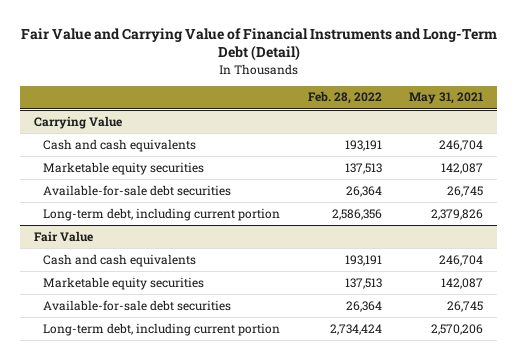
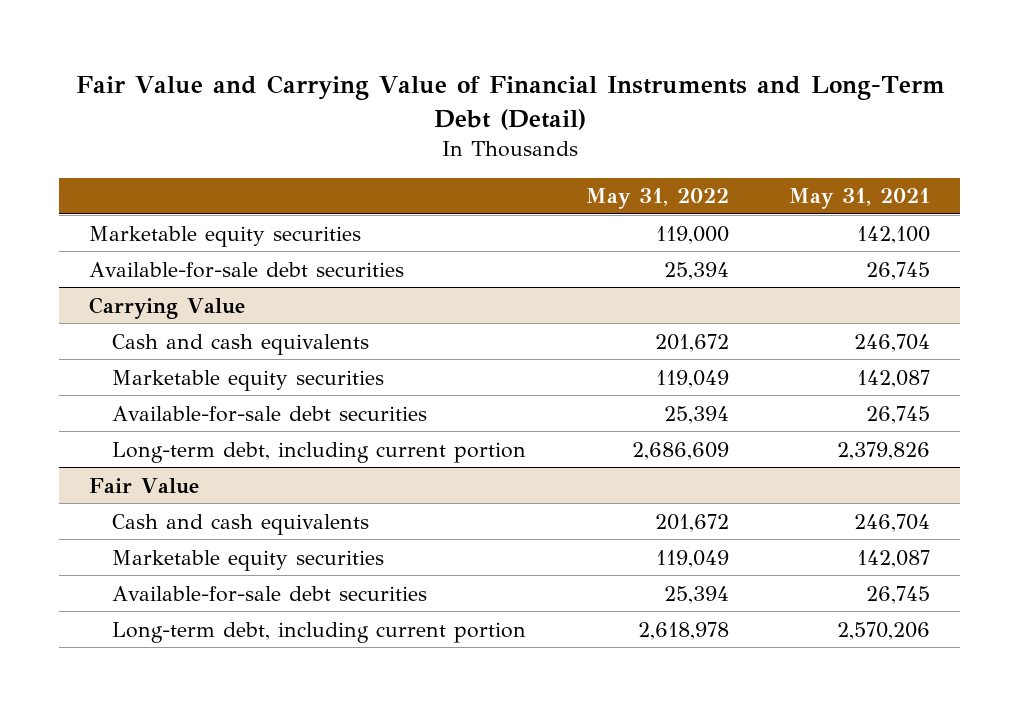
[307,91,382,105] Feb. 28, 2022 -> none
none -> [586,188,730,210] May 31, 2022
none -> [89,225,362,247] Marketable equity securities
none -> [89,261,405,278] Available-for-sale debt securities

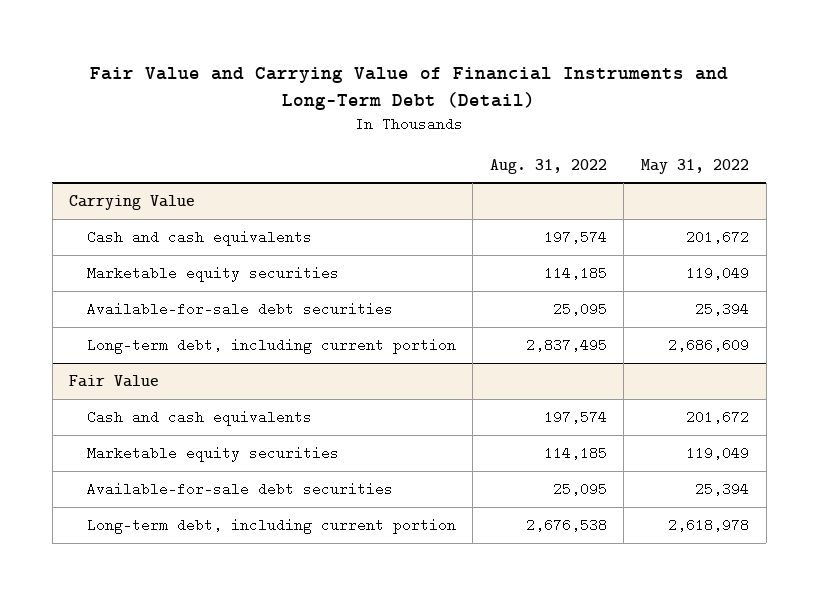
[789,188,931,210] May 31, 2021 -> none
none -> [489,158,607,174] Aug. 31, 2022
[89,225,362,247] Marketable equity securities -> none
[89,261,405,278] Available-for-sale debt securities -> none

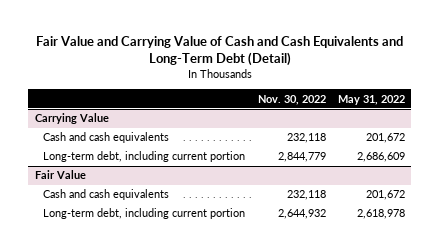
[90,67,729,110] Fair Value and Carrying Value of Financial Instruments and Long-Term Debt (Detail) -> [35,35,403,67] Fair Value and Carrying Value of Cash and Cash Equivalents and Long-Term Debt (Detail)
[489,158,607,174] Aug. 31, 2022 -> none
none -> [257,94,326,105] Nov. 30, 2022
[86,266,339,283] Marketable equity securities -> none
[86,302,393,317] Available-for-sale debt securities -> none
[86,446,339,463] Marketable equity securities -> none
[86,482,393,497] Available-for-sale debt securities -> none

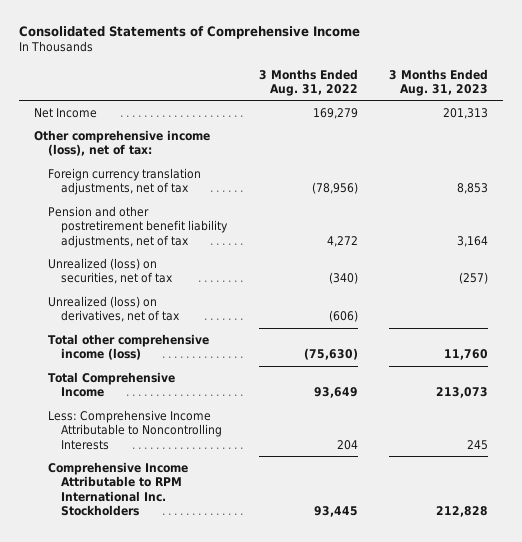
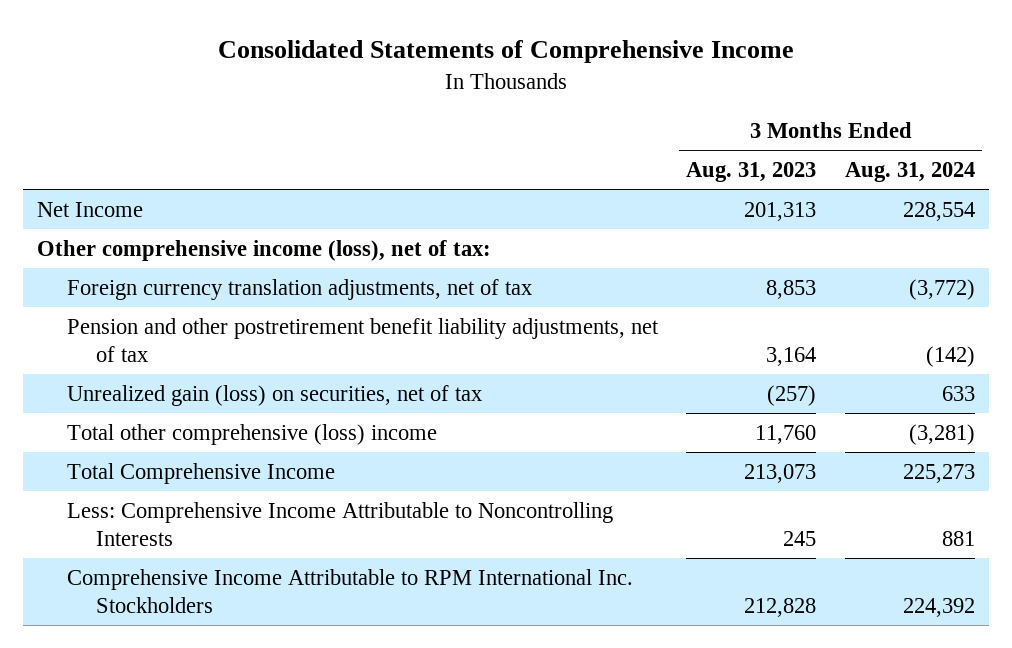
[258,68,358,97] 3 Months Ended Aug. 31, 2022 -> none
none -> [845,162,976,183] Aug. 31, 2024
[47,295,181,323] Unrealized (loss) on derivatives, net of tax -> none
[47,257,174,285] Unrealized (loss) on securities, net of tax -> [66,384,482,406] Unrealized gain (loss) on securities, net of tax
[47,333,209,361] Total other comprehensive income (loss) -> [66,423,437,445] Total other comprehensive (loss) income

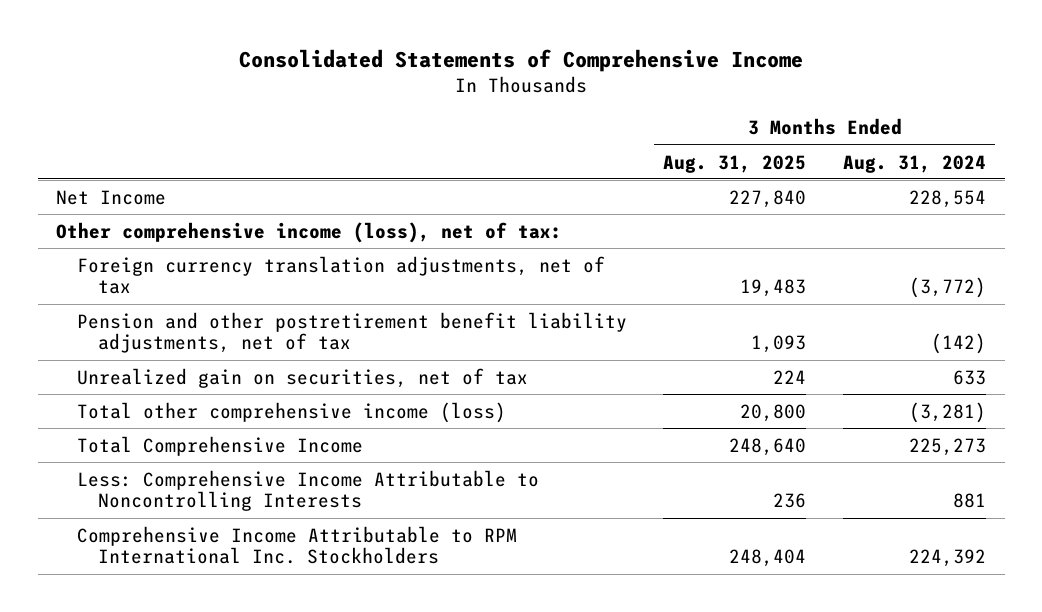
[686,162,817,183] Aug. 31, 2023 -> none
none -> [663,154,807,173] Aug. 31, 2025
[66,384,482,406] Unrealized gain (loss) on securities, net of tax -> [76,367,528,388] Unrealized gain on securities, net of tax
[66,423,437,445] Total other comprehensive (loss) income -> [76,401,506,423] Total other comprehensive income (loss)

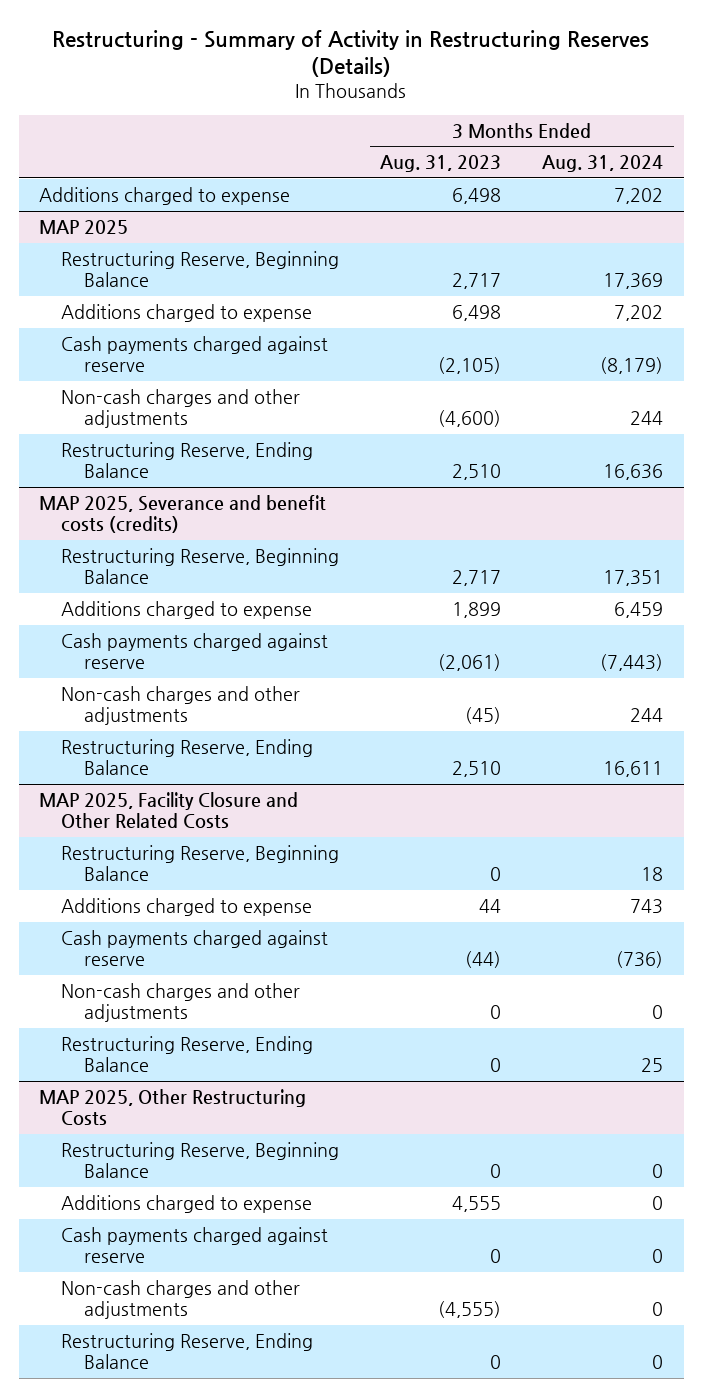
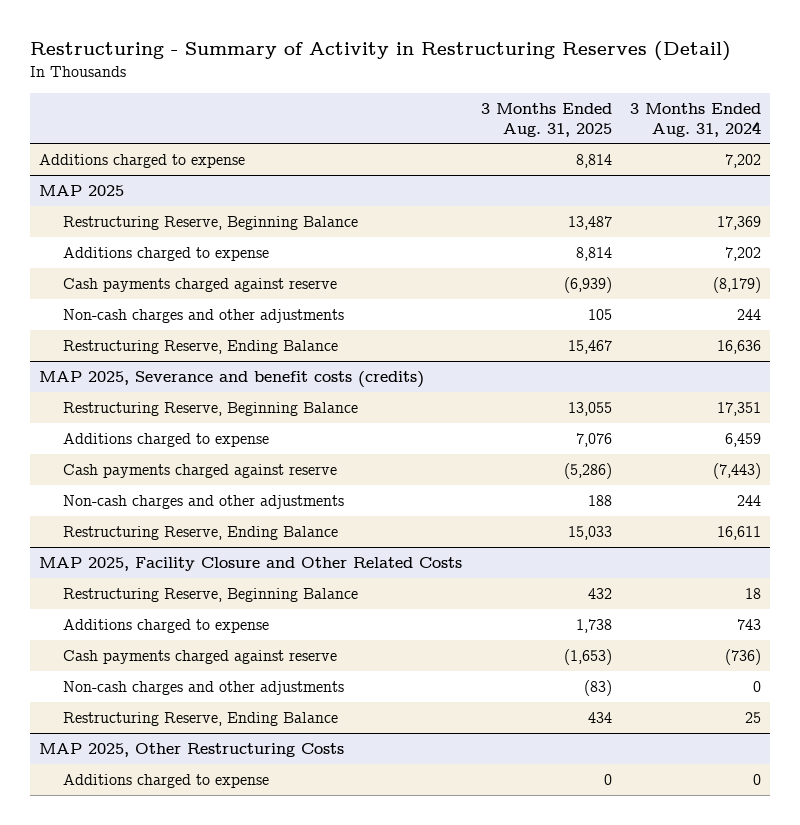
[52,30,650,78] Restructuring - Summary of Activity in Restructuring Reserves (Details) -> [30,41,732,62] Restructuring - Summary of Activity in Restructuring Reserves (Detail)
[380,155,502,173] Aug. 31, 2023 -> none
none -> [480,102,612,137] 3 Months Ended Aug. 31, 2025
[61,1141,340,1179] Restructuring Reserve, Beginning Balance -> none
[61,1226,329,1264] Cash payments charged against reserve -> none
[61,1279,301,1320] Non-cash charges and other adjustments -> none
[61,1332,314,1370] Restructuring Reserve, Ending Balance -> none

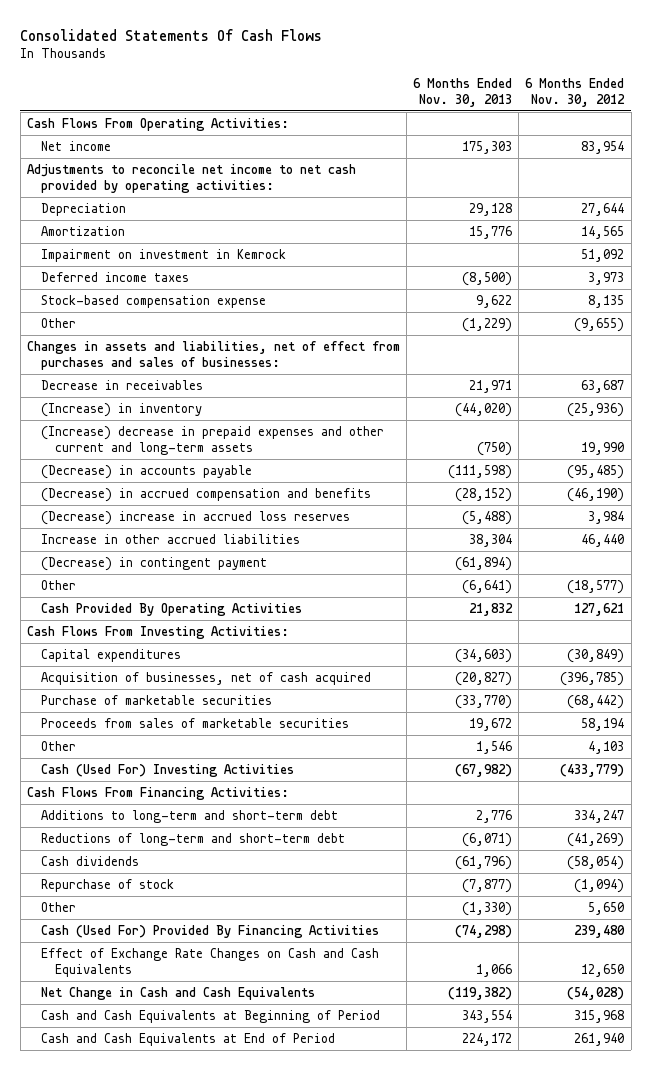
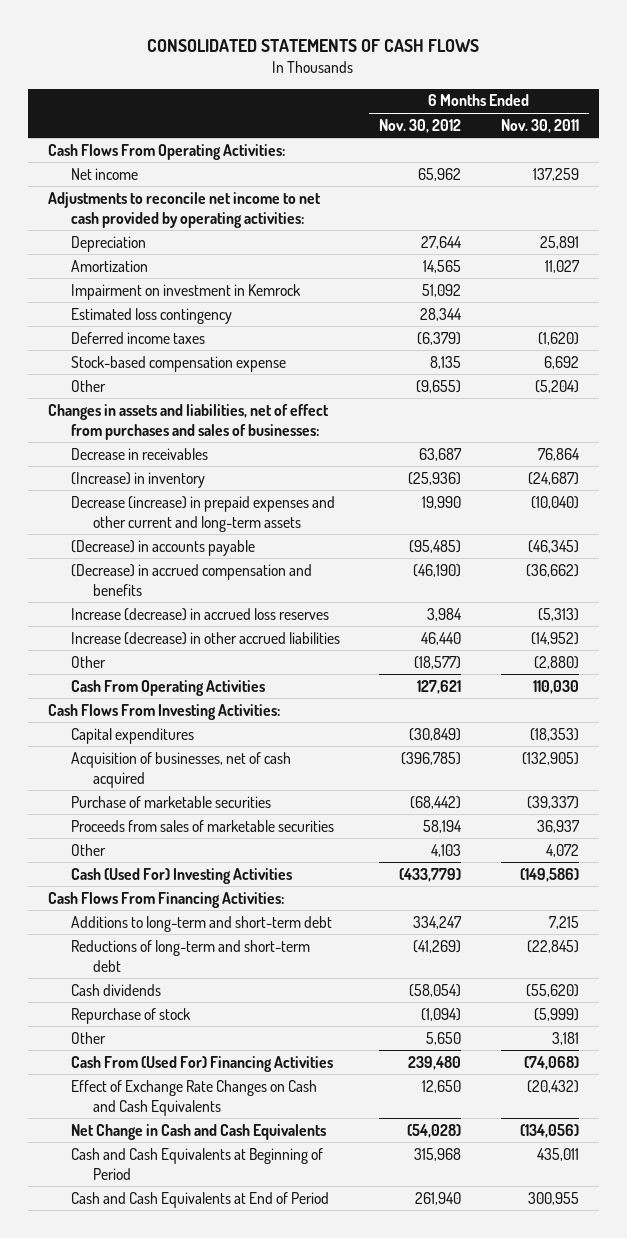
[20,28,323,41] Consolidated Statements Of Cash Flows -> [147,39,480,53] CONSOLIDATED STATEMENTS OF CASH FLOWS
[413,77,513,107] 6 Months Ended Nov. 30, 2013 -> none
none -> [500,118,579,133] Nov. 30, 2011
[581,141,625,155] 83,954 -> [418,167,462,181] 65,962
none -> [70,307,232,324] Estimated loss contingency
[588,272,625,286] 3,973 -> [417,331,462,345] (6,379)
[40,426,384,456] (Increase) decrease in prepaid expenses and other current and long-term assets -> [70,495,335,532] Decrease (increase) in prepaid expenses and other current and long-term assets
[40,557,267,572] (Decrease) in contingent payment -> none
[40,511,350,526] (Decrease) increase in accrued loss reserves -> [70,607,329,621] Increase (decrease) in accrued loss reserves
[40,534,300,545] Increase in other accrued liabilities -> [70,631,340,645] Increase (decrease) in other accrued liabilities
[40,603,302,617] Cash Provided By Operating Activities -> [70,679,265,696] Cash From Operating Activities
[40,925,379,939] Cash (Used For) Provided By Financing Activities -> [70,1055,333,1072] Cash From (Used For) Financing Activities

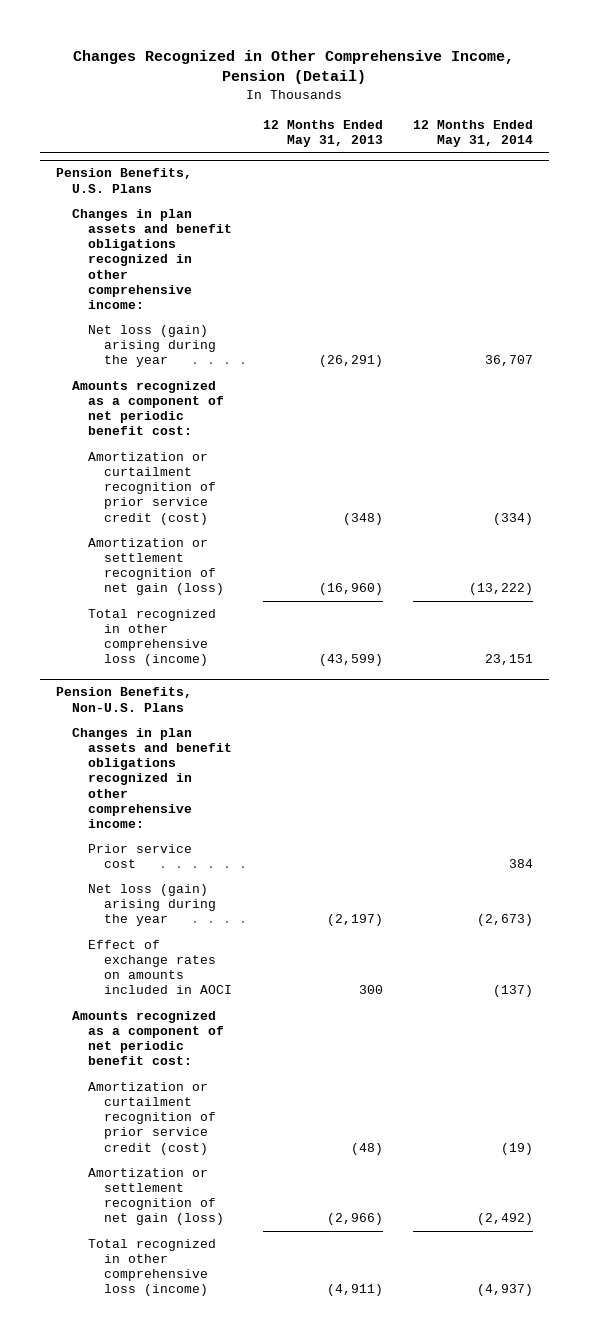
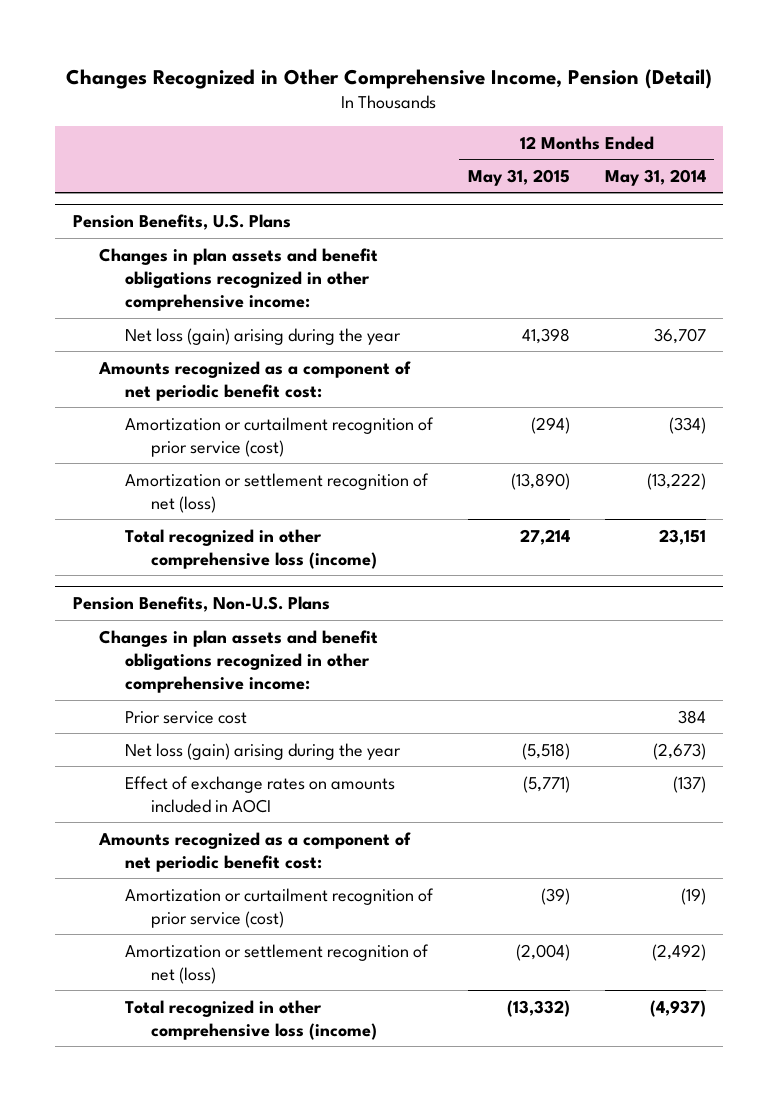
[262,119,383,147] 12 Months Ended May 31, 2013 -> none
none -> [467,168,570,186] May 31, 2015
[87,451,216,525] Amortization or curtailment recognition of prior service credit (cost) -> [125,416,435,457] Amortization or curtailment recognition of prior service (cost)
[87,537,224,596] Amortization or settlement recognition of net gain (loss) -> [125,472,430,513] Amortization or settlement recognition of net (loss)
[87,1081,216,1155] Amortization or curtailment recognition of prior service credit (cost) -> [125,887,435,928] Amortization or curtailment recognition of prior service (cost)
[87,1167,224,1226] Amortization or settlement recognition of net gain (loss) -> [125,943,430,984] Amortization or settlement recognition of net (loss)

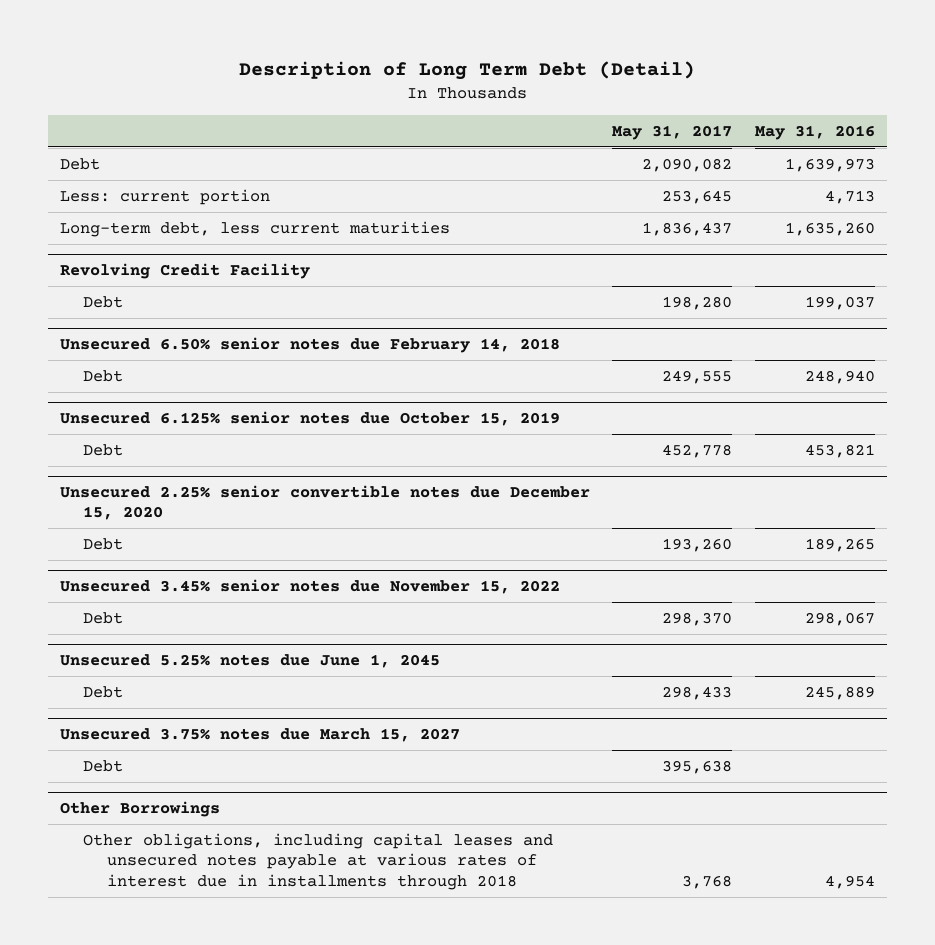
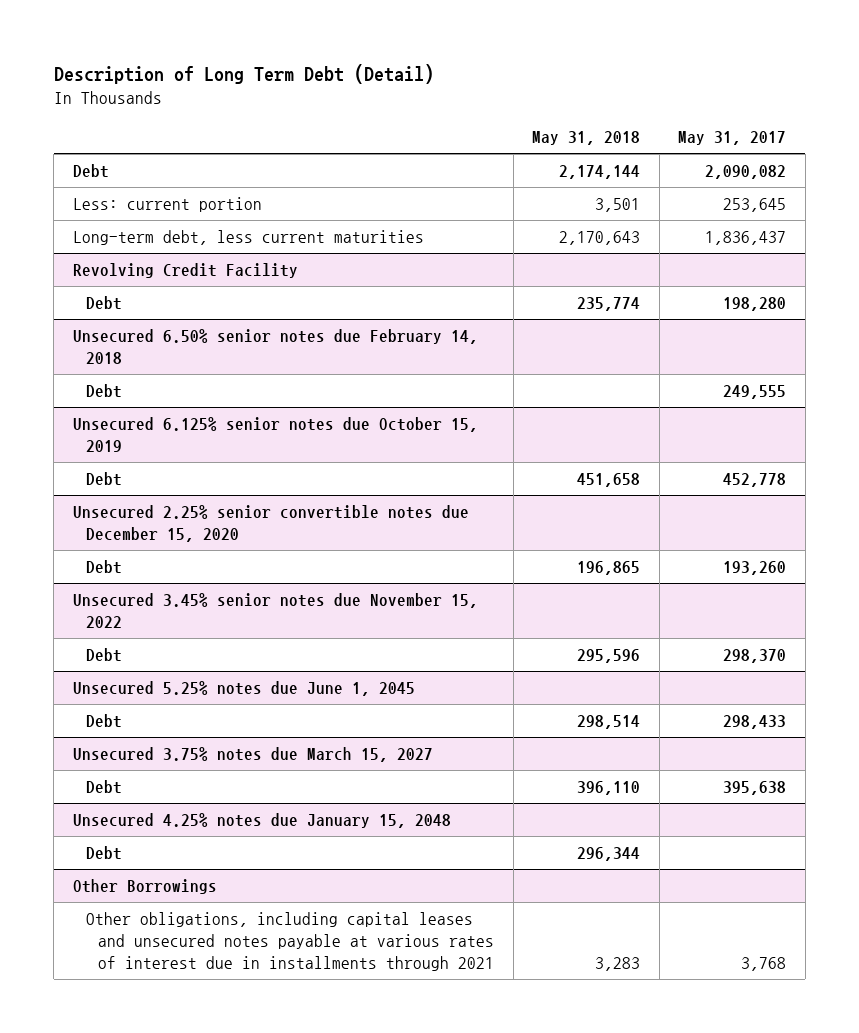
[755,125,876,141] May 31, 2016 -> none
none -> [532,130,641,145] May 31, 2018
none -> [72,813,451,829] Unsecured 4.25% notes due January 15, 2048
none -> [85,846,122,861] Debt
[83,832,554,890] Other obligations, including capital leases and unsecured notes payable at various rates of interest due in installments through 2018 -> [85,912,495,971] Other obligations, including capital leases and unsecured notes payable at various rates of interest due in installments through 2021

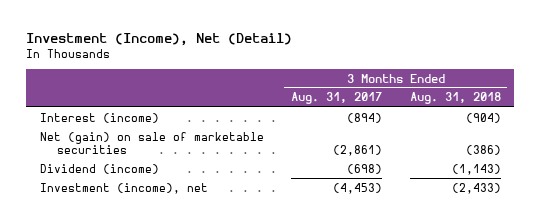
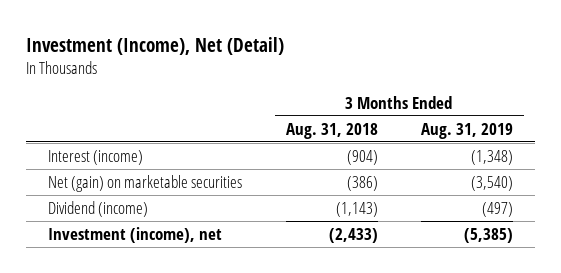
[291,92,383,105] Aug. 31, 2017 -> none
none -> [421,122,514,139] Aug. 31, 2019
[39,131,264,154] Net (gain) on sale of marketable securities -> [48,174,243,192] Net (gain) on marketable securities

